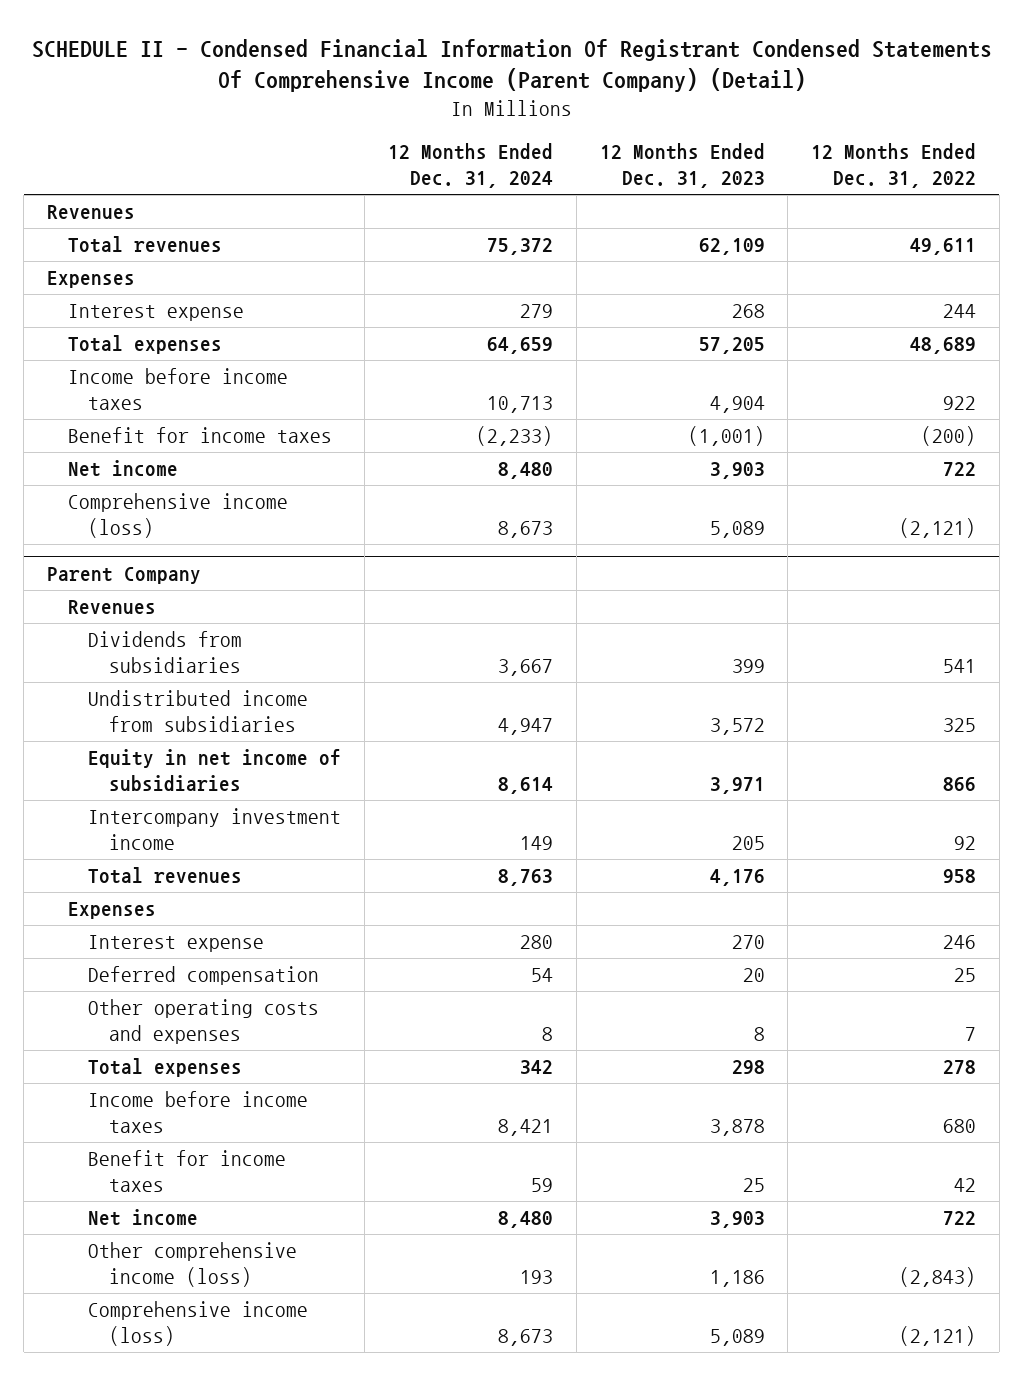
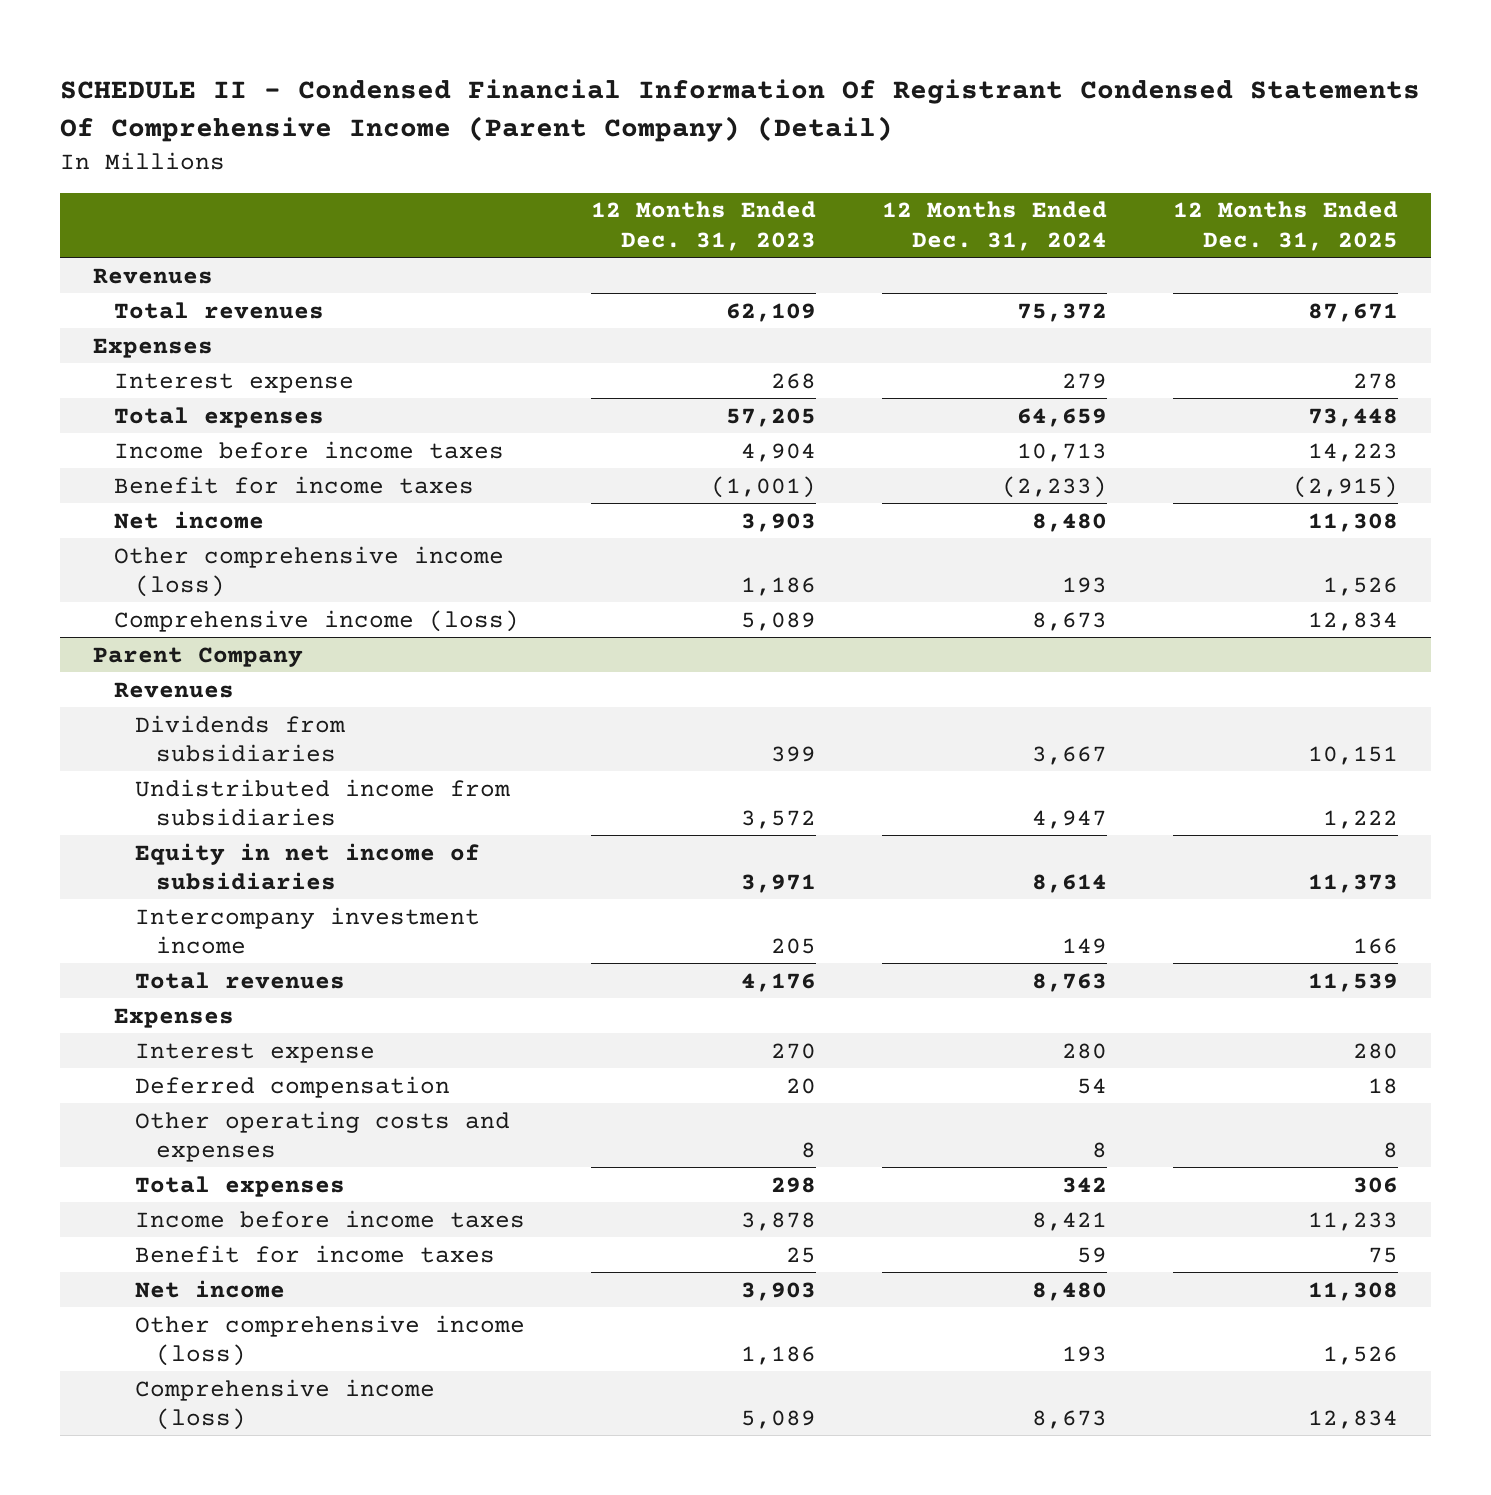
[811,143,977,189] 12 Months Ended Dec. 31, 2022 -> none
none -> [1173,201,1399,251] 12 Months Ended Dec. 31, 2025
none -> [113,545,504,597] Other comprehensive income (loss)

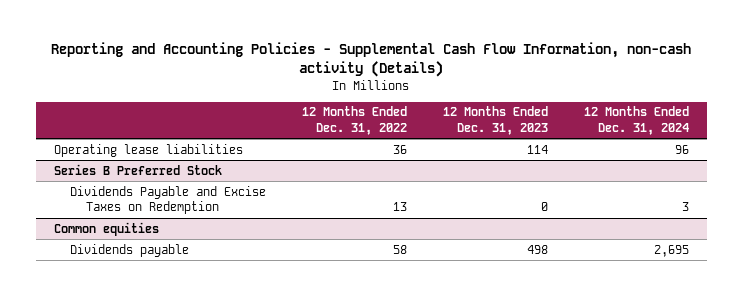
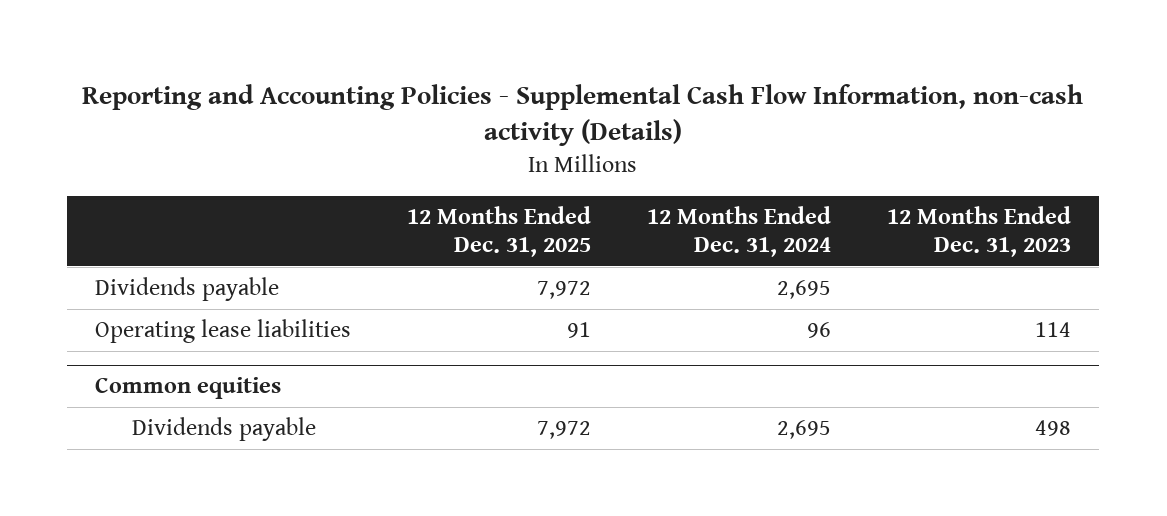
[302,106,408,136] 12 Months Ended Dec. 31, 2022 -> none
none -> [407,205,592,258] 12 Months Ended Dec. 31, 2025
none -> [95,277,280,302] Dividends payable
[53,163,222,175] Series B Preferred Stock -> none
[69,185,266,215] Dividends Payable and Excise Taxes on Redemption -> none

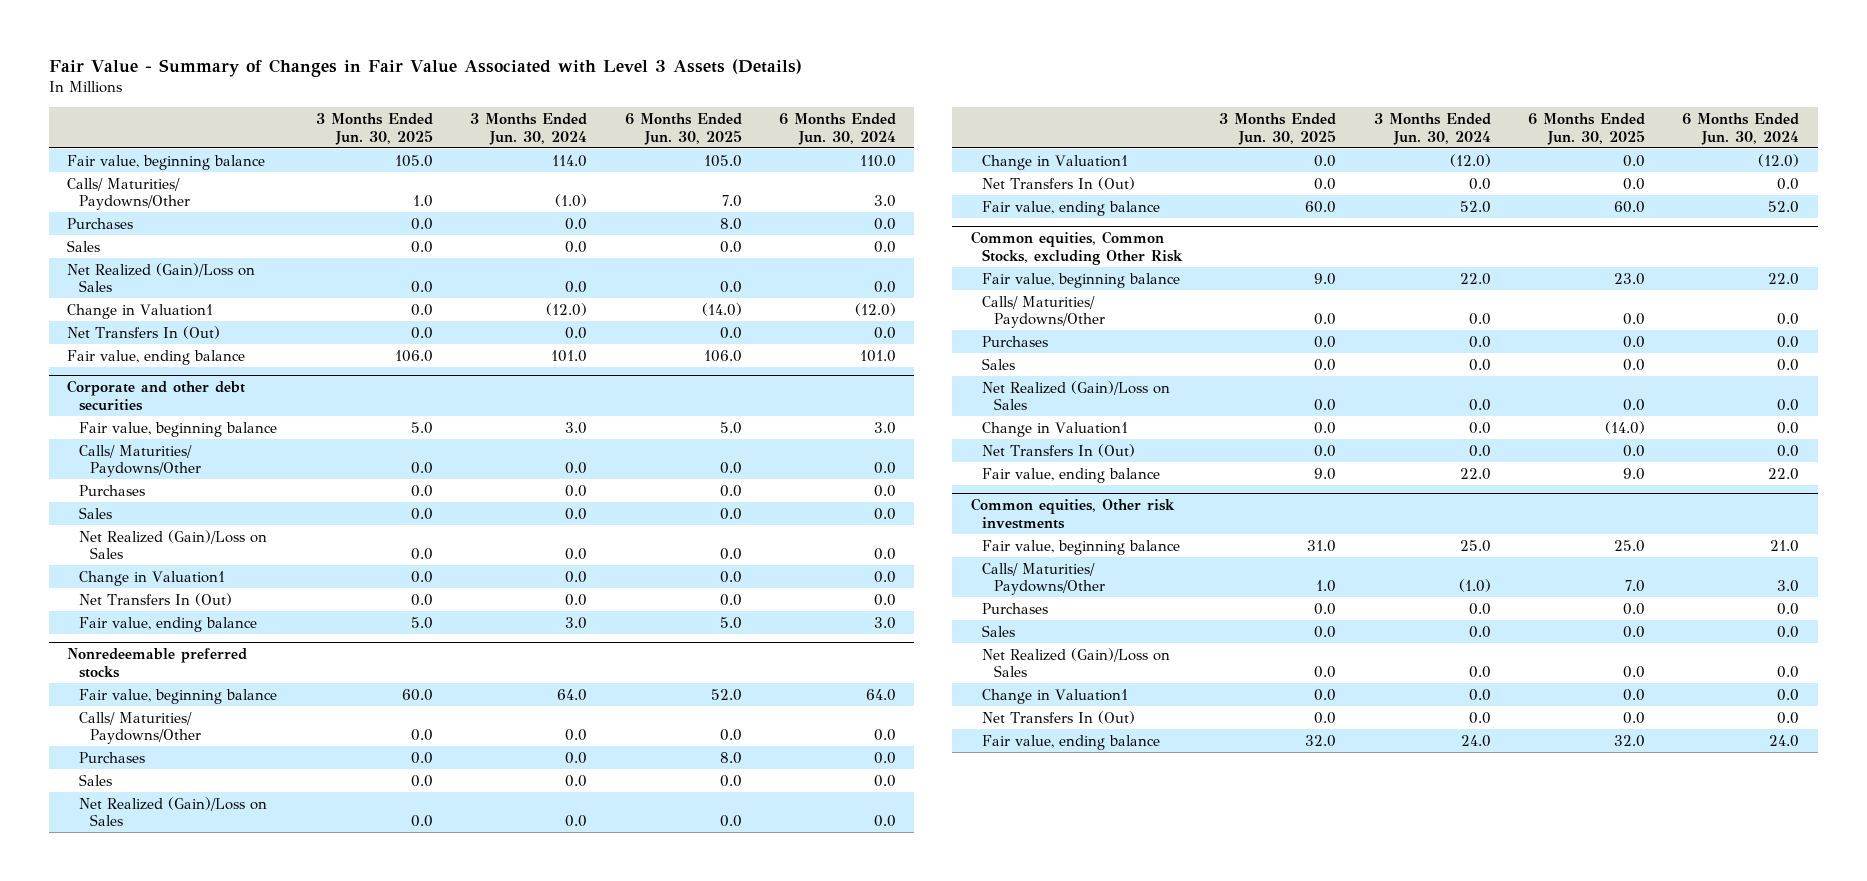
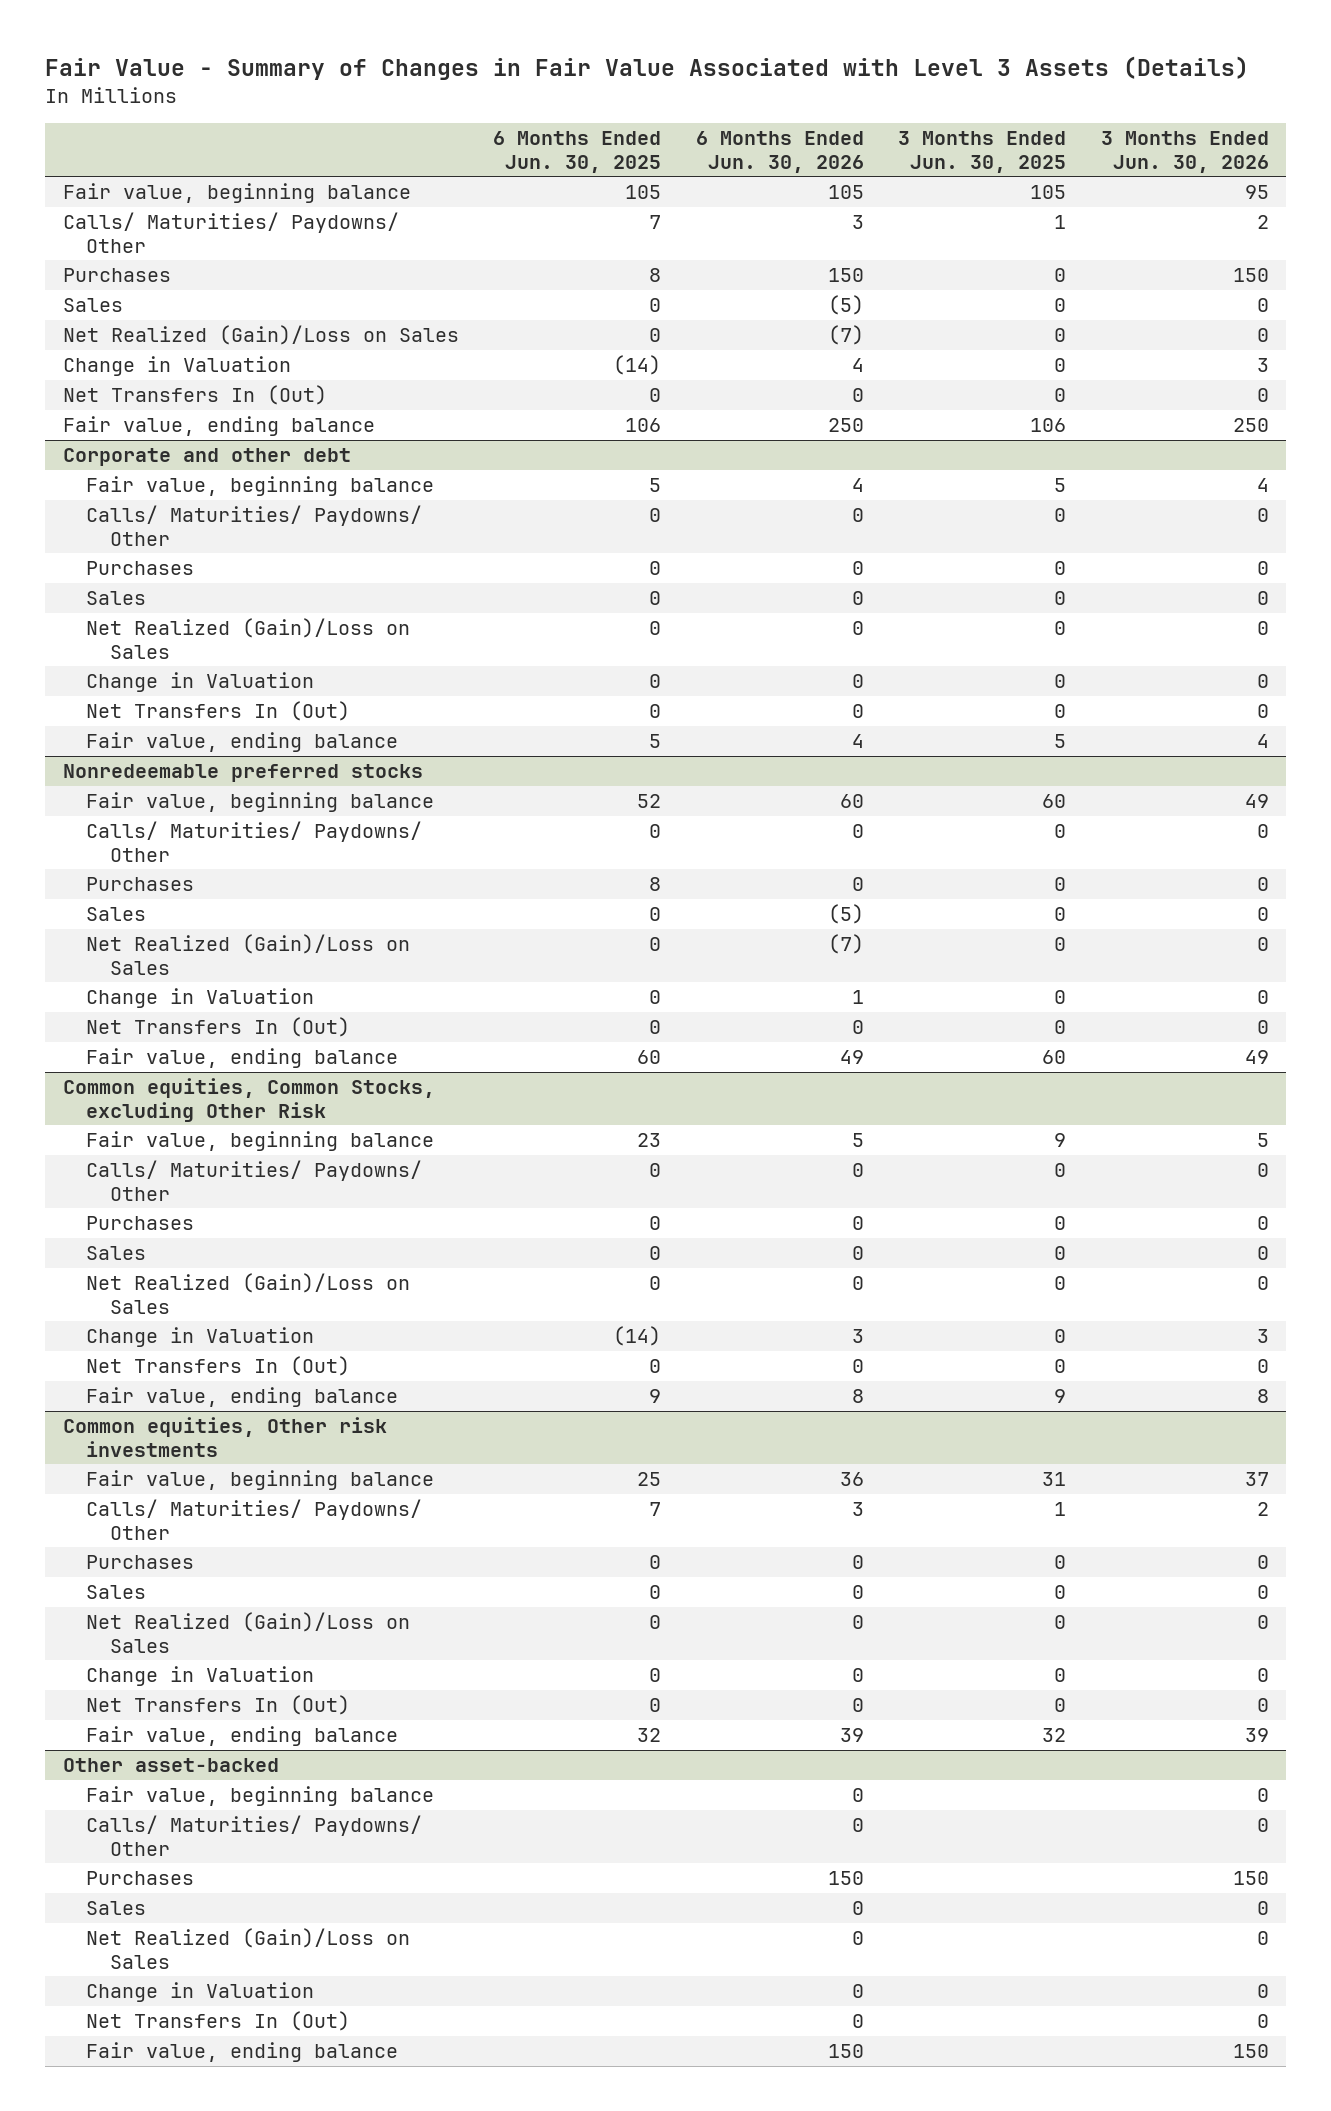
[470,113,588,145] 3 Months Ended Jun. 30, 2024 -> none
[778,113,896,145] 6 Months Ended Jun. 30, 2024 -> none
none -> [695,131,864,173] 6 Months Ended Jun. 30, 2026
none -> [1100,131,1269,173] 3 Months Ended Jun. 30, 2026
[395,154,434,167] 105.0 -> [1030,185,1067,200] 105
[703,154,742,167] 105.0 -> [625,185,662,200] 105
[67,177,190,211] Calls/ Maturities/ Paydowns/Other -> [62,212,399,253] Calls/ Maturities/ Paydowns/ Other
[413,195,434,208] 1.0 -> [1054,215,1067,230] 1
[721,195,742,208] 7.0 -> [649,215,662,230] 7
[411,217,434,230] 0.0 -> [1054,268,1067,283] 0
[719,217,742,230] 8.0 -> [649,268,662,283] 8
[411,240,434,253] 0.0 -> [1054,298,1067,313] 0
[719,240,742,253] 0.0 -> [649,298,662,313] 0
[411,281,434,294] 0.0 -> [1054,328,1067,343] 0
[719,281,742,294] 0.0 -> [649,328,662,343] 0
[67,303,214,319] Change in Valuation1 -> [62,356,291,377] Change in Valuation
[411,303,434,316] 0.0 -> [1054,358,1067,373] 0
[701,302,742,316] (14.0) -> [613,355,662,376] (14)
[411,326,434,339] 0.0 -> [1054,388,1067,403] 0
[719,326,742,339] 0.0 -> [649,388,662,403] 0
[395,349,434,362] 106.0 -> [1030,418,1067,433] 106
[703,349,742,362] 106.0 -> [625,418,662,433] 106
[67,380,246,411] Corporate and other debt securities -> [62,448,351,467] Corporate and other debt
[411,421,434,434] 5.0 -> [1054,478,1067,493] 5
[719,421,742,434] 5.0 -> [649,478,662,493] 5
[78,444,202,478] Calls/ Maturities/ Paydowns/Other -> [86,505,423,546] Calls/ Maturities/ Paydowns/ Other
[411,462,434,475] 0.0 -> [1054,508,1067,523] 0
[719,462,742,475] 0.0 -> [649,508,662,523] 0
[411,484,434,497] 0.0 -> [1054,561,1067,576] 0
[719,484,742,497] 0.0 -> [649,561,662,576] 0
[411,507,434,520] 0.0 -> [1054,591,1067,606] 0
[719,507,742,520] 0.0 -> [649,591,662,606] 0
[411,548,434,561] 0.0 -> [1054,621,1067,636] 0
[719,548,742,561] 0.0 -> [649,621,662,636] 0
[78,570,225,586] Change in Valuation1 -> [86,672,315,693] Change in Valuation
[411,570,434,583] 0.0 -> [1054,674,1067,689] 0
[719,570,742,583] 0.0 -> [649,674,662,689] 0
[411,593,434,606] 0.0 -> [1054,704,1067,719] 0
[719,593,742,606] 0.0 -> [649,704,662,719] 0
[411,616,434,629] 5.0 -> [1054,734,1067,749] 5
[719,616,742,629] 5.0 -> [649,734,662,749] 5
[402,688,434,701] 60.0 -> [1042,794,1067,809] 60
[710,688,742,701] 52.0 -> [637,794,662,809] 52
[78,711,202,745] Calls/ Maturities/ Paydowns/Other -> [86,821,423,862] Calls/ Maturities/ Paydowns/ Other
[411,729,434,742] 0.0 -> [1054,824,1067,839] 0
[719,729,742,742] 0.0 -> [649,824,662,839] 0
[411,751,434,764] 0.0 -> [1054,877,1067,892] 0
[719,751,742,764] 8.0 -> [649,877,662,892] 8
[411,774,434,787] 0.0 -> [1054,907,1067,922] 0
[719,774,742,787] 0.0 -> [649,907,662,922] 0
[411,815,434,828] 0.0 -> [1054,937,1067,952] 0
[719,815,742,828] 0.0 -> [649,937,662,952] 0
[982,154,1129,170] Change in Valuation1 -> [86,988,315,1009] Change in Valuation
[1314,154,1337,167] 0.0 -> [1054,990,1067,1005] 0
[1622,154,1645,167] 0.0 -> [649,990,662,1005] 0
[1314,177,1337,190] 0.0 -> [1054,1020,1067,1035] 0
[1622,177,1645,190] 0.0 -> [649,1020,662,1035] 0
[1305,200,1337,213] 60.0 -> [1042,1050,1067,1065] 60
[1613,200,1645,213] 60.0 -> [637,1050,662,1065] 60
[1314,272,1337,285] 9.0 -> [1054,1133,1067,1148] 9
[1613,272,1645,285] 23.0 -> [637,1133,662,1148] 23
[982,295,1105,329] Calls/ Maturities/ Paydowns/Other -> [86,1160,423,1201] Calls/ Maturities/ Paydowns/ Other
[1314,313,1337,326] 0.0 -> [1054,1163,1067,1178] 0
[1622,313,1645,326] 0.0 -> [649,1163,662,1178] 0
[1314,335,1337,348] 0.0 -> [1054,1216,1067,1231] 0
[1622,335,1645,348] 0.0 -> [649,1216,662,1231] 0
[1314,358,1337,371] 0.0 -> [1054,1246,1067,1261] 0
[1622,358,1645,371] 0.0 -> [649,1246,662,1261] 0
[1314,399,1337,412] 0.0 -> [1054,1276,1067,1291] 0
[1622,399,1645,412] 0.0 -> [649,1276,662,1291] 0
[982,421,1129,437] Change in Valuation1 -> [86,1327,315,1348] Change in Valuation
[1314,421,1337,434] 0.0 -> [1054,1329,1067,1344] 0
[1604,420,1645,434] (14.0) -> [613,1326,662,1347] (14)
[1314,444,1337,457] 0.0 -> [1054,1359,1067,1374] 0
[1622,444,1645,457] 0.0 -> [649,1359,662,1374] 0
[1314,467,1337,480] 9.0 -> [1054,1389,1067,1404] 9
[1622,467,1645,480] 9.0 -> [649,1389,662,1404] 9
[1307,539,1337,552] 31.0 -> [1042,1472,1067,1487] 31
[1613,539,1645,552] 25.0 -> [637,1472,662,1487] 25
[982,562,1105,596] Calls/ Maturities/ Paydowns/Other -> [86,1499,423,1540] Calls/ Maturities/ Paydowns/ Other
[1316,580,1337,593] 1.0 -> [1054,1502,1067,1517] 1
[1624,580,1645,593] 7.0 -> [649,1502,662,1517] 7
[1314,602,1337,615] 0.0 -> [1054,1555,1067,1570] 0
[1622,602,1645,615] 0.0 -> [649,1555,662,1570] 0
[1314,625,1337,638] 0.0 -> [1054,1585,1067,1600] 0
[1622,625,1645,638] 0.0 -> [649,1585,662,1600] 0
[1314,666,1337,679] 0.0 -> [1054,1615,1067,1630] 0
[1622,666,1645,679] 0.0 -> [649,1615,662,1630] 0
[982,688,1129,704] Change in Valuation1 -> [86,1666,315,1687] Change in Valuation
[1314,688,1337,701] 0.0 -> [1054,1668,1067,1683] 0
[1622,688,1645,701] 0.0 -> [649,1668,662,1683] 0
[1314,711,1337,724] 0.0 -> [1054,1698,1067,1713] 0
[1622,711,1645,724] 0.0 -> [649,1698,662,1713] 0
[1305,734,1337,747] 32.0 -> [1042,1728,1067,1743] 32
[1613,734,1645,747] 32.0 -> [637,1728,662,1743] 32
none -> [62,1758,279,1773] Other asset-backed
none -> [86,1786,435,1807] Fair value, beginning balance
none -> [86,1815,423,1856] Calls/ Maturities/ Paydowns/ Other
none -> [86,1871,195,1886] Purchases
none -> [86,1901,147,1916] Sales
none -> [86,1928,411,1969] Net Realized (Gain)/Loss on Sales
none -> [86,1982,315,2003] Change in Valuation
none -> [86,2011,351,2032] Net Transfers In (Out)
none -> [86,2042,399,2063] Fair value, ending balance

